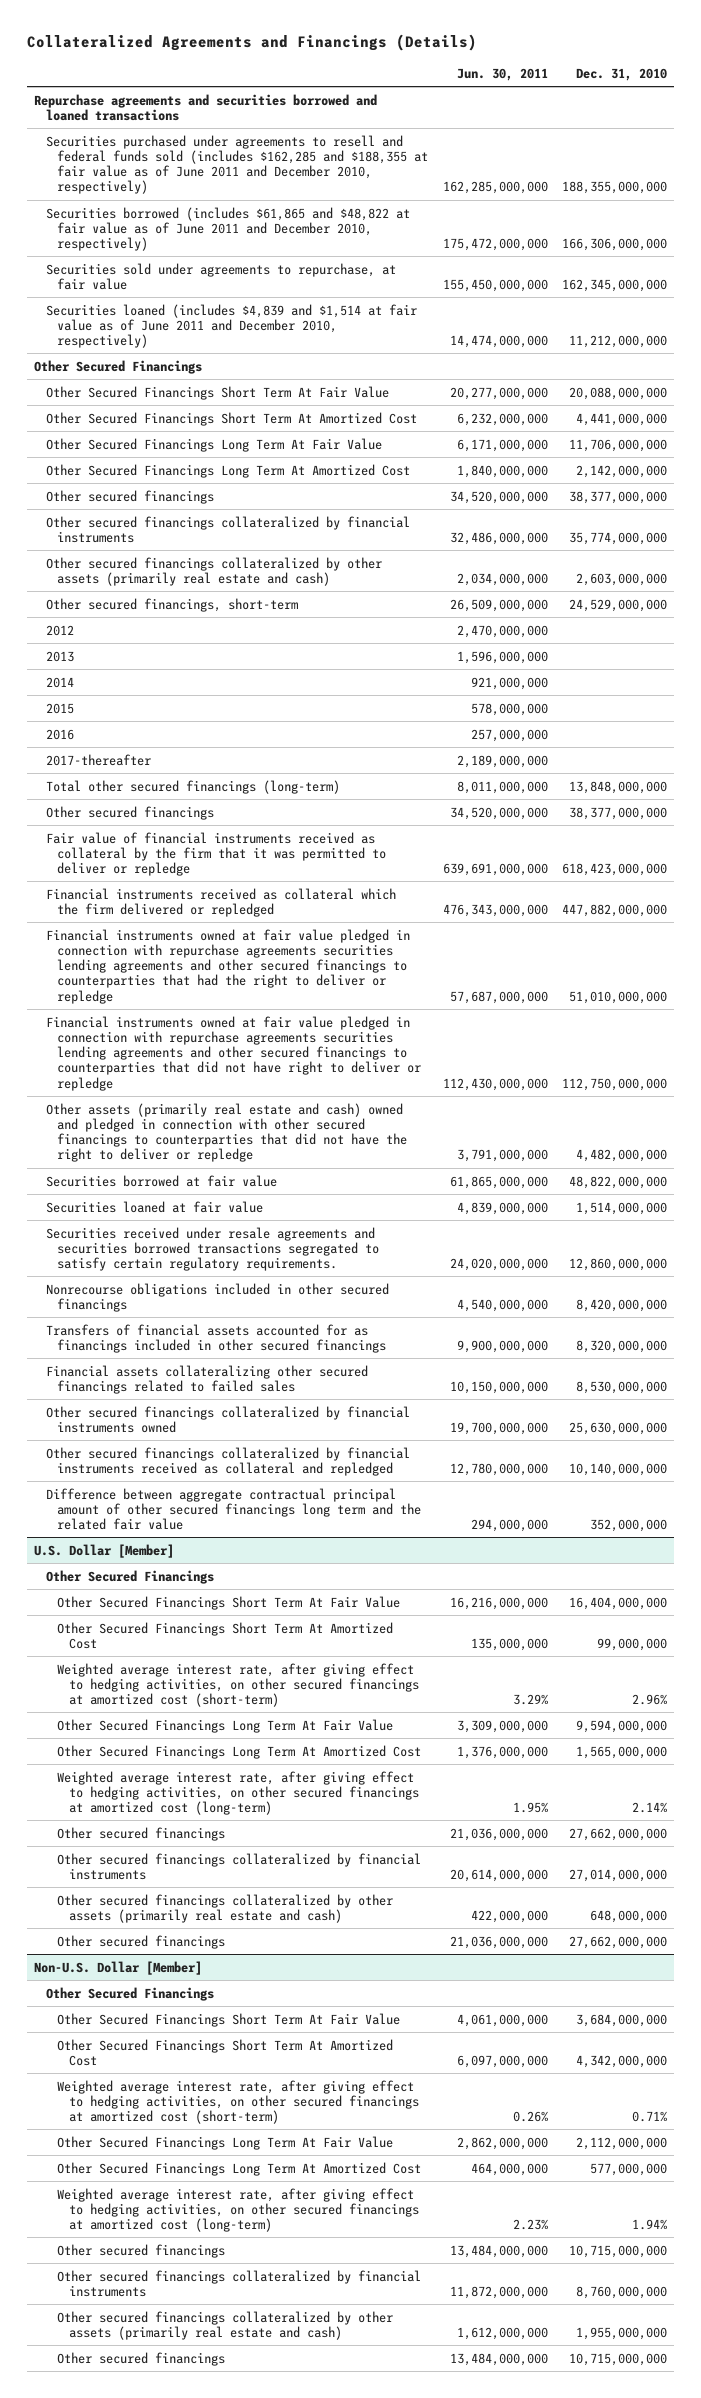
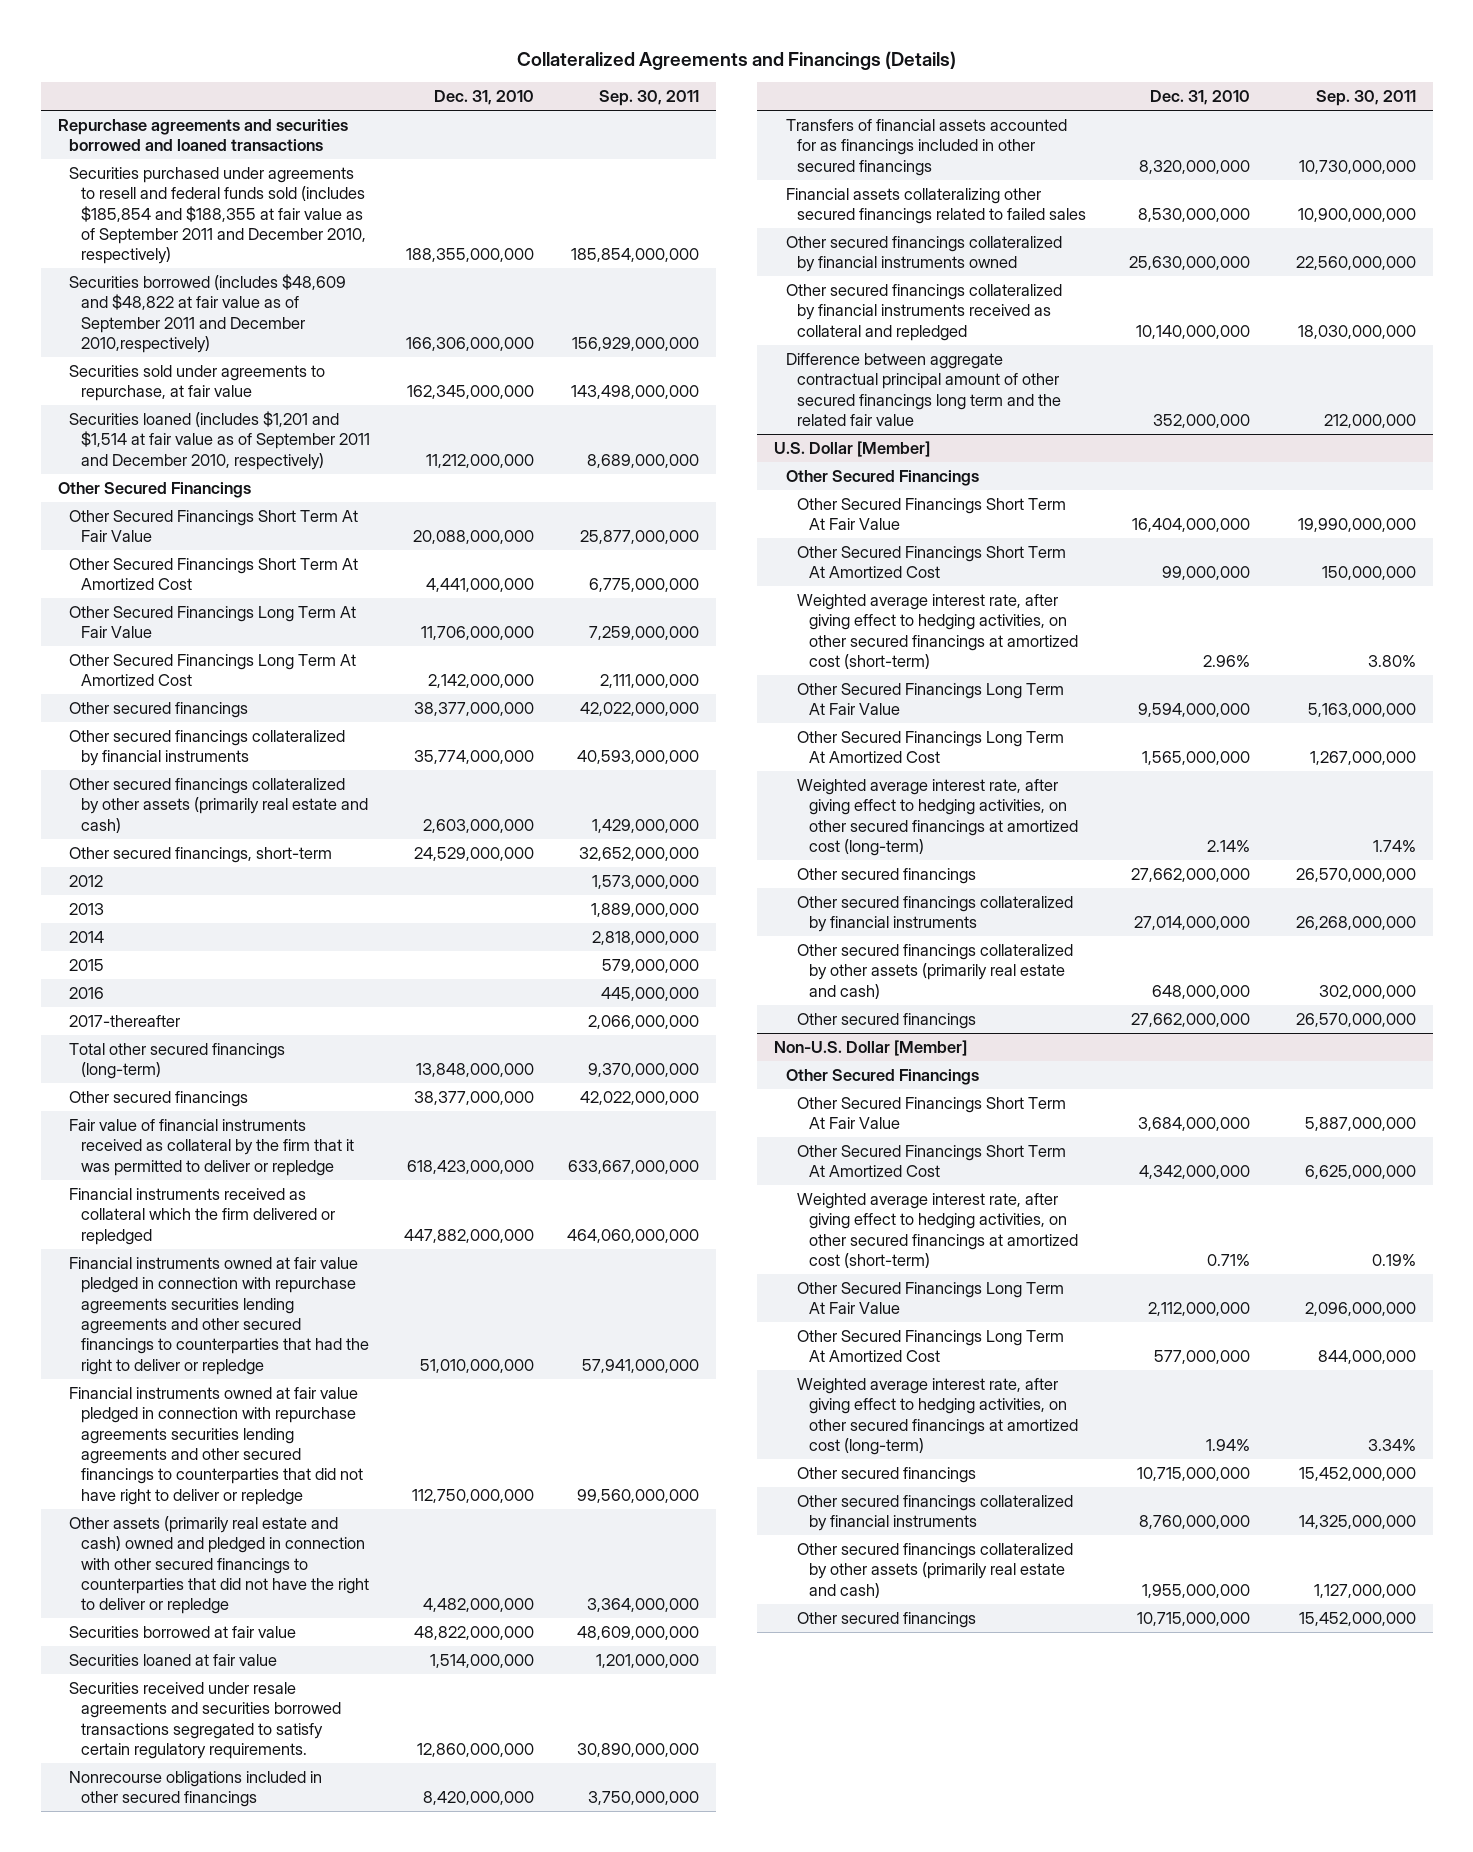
[456,67,548,81] Jun. 30, 2011 -> none
none -> [599,90,700,107] Sep. 30, 2011
[45,134,429,195] Securities purchased under agreements to resell and federal funds sold (includes $162,285 and $188,355 at fair value as of June 2011 and December 2010, respectively) -> [69,166,366,265] Securities purchased under agreements to resell and federal funds sold (includes $185,854 and $188,355 at fair value as of September 2011 and December 2010, respectively)
[45,206,410,252] Securities borrowed (includes $61,865 and $48,822 at fair value as of June 2011 and December 2010, respectively) -> [69,273,347,354] Securities borrowed (includes $48,609 and $48,822 at fair value as of September 2011 and December 2010,respectively)
[45,303,417,349] Securities loaned (includes $4,839 and $1,514 at fair value as of June 2011 and December 2010, respectively) -> [69,410,370,470] Securities loaned (includes $1,201 and $1,514 at fair value as of September 2011 and December 2010, respectively)

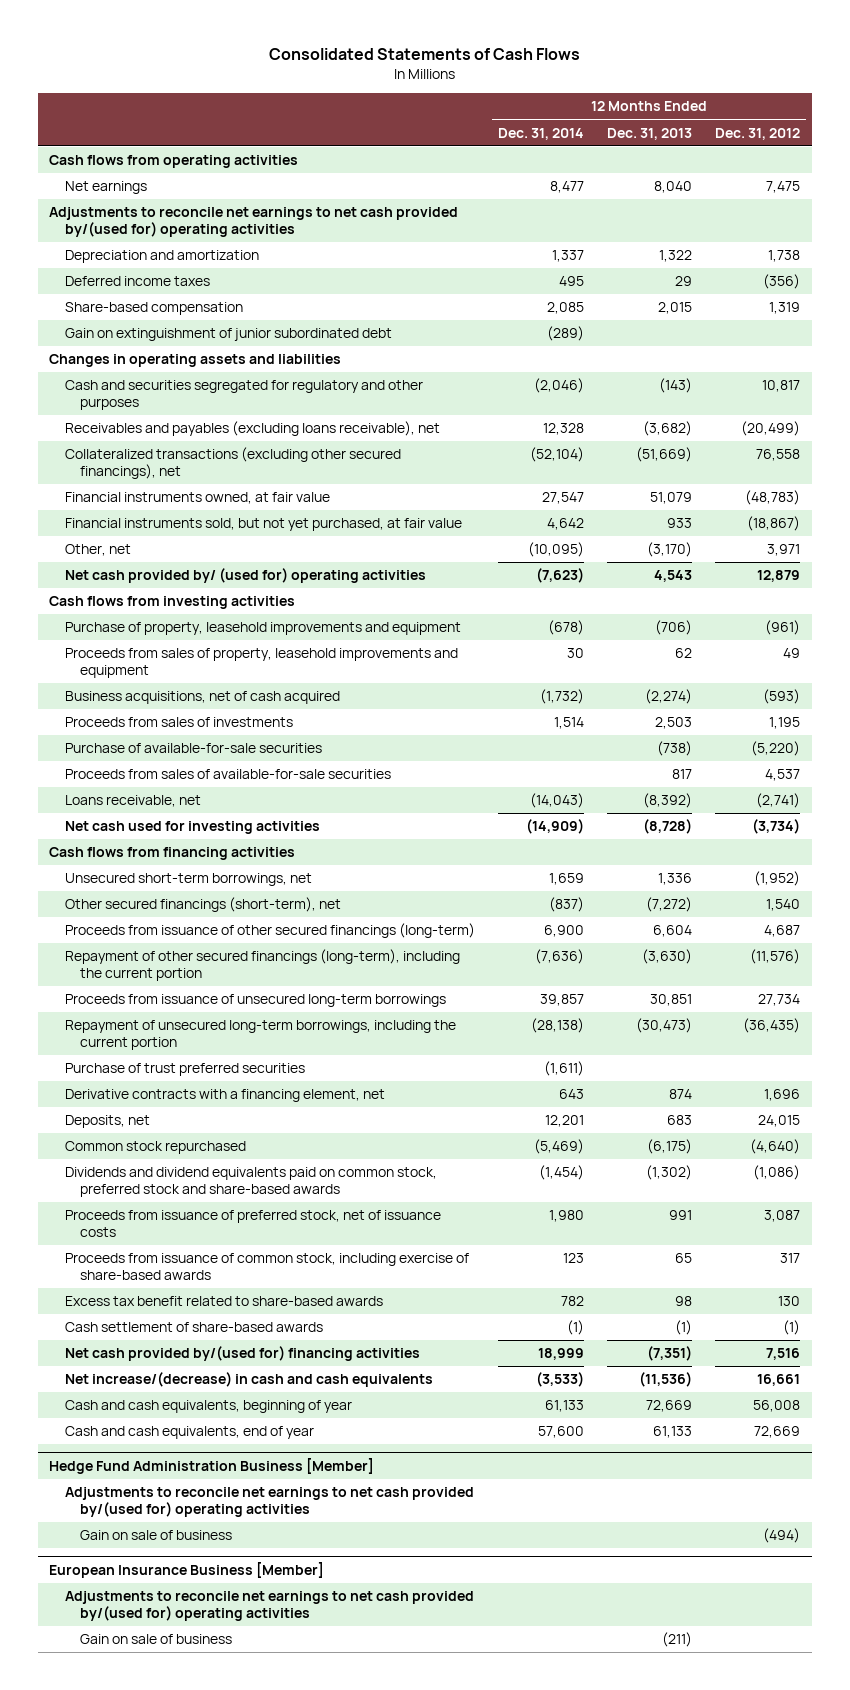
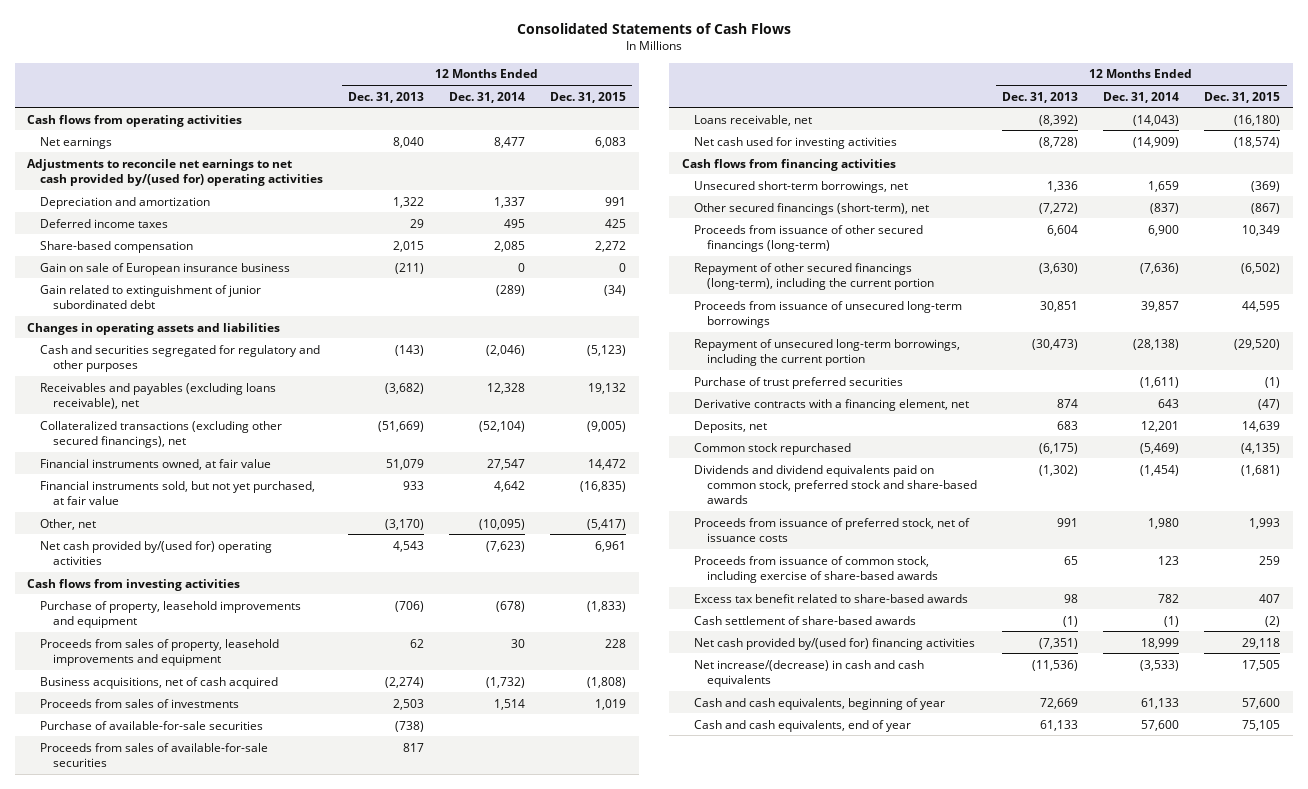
[715,127,801,140] Dec. 31, 2012 -> none
none -> [550,91,627,103] Dec. 31, 2015
none -> [39,262,290,275] Gain on sale of European insurance business
[64,328,392,342] Gain on extinguishment of junior subordinated debt -> [39,284,261,309] Gain related to extinguishment of junior subordinated debt
[64,568,426,584] Net cash provided by/ (used for) operating activities -> [39,540,272,565] Net cash provided by/(used for) operating activities
[49,1457,375,1474] Hedge Fund Administration Business [Member] -> none
[64,1487,474,1517] Adjustments to reconcile net earnings to net cash provided by/(used for) operating activities -> none
[79,1530,232,1541] Gain on sale of business -> none
[49,1561,325,1578] European Insurance Business [Member] -> none
[64,1591,474,1621] Adjustments to reconcile net earnings to net cash provided by/(used for) operating activities -> none
[79,1634,232,1645] Gain on sale of business -> none

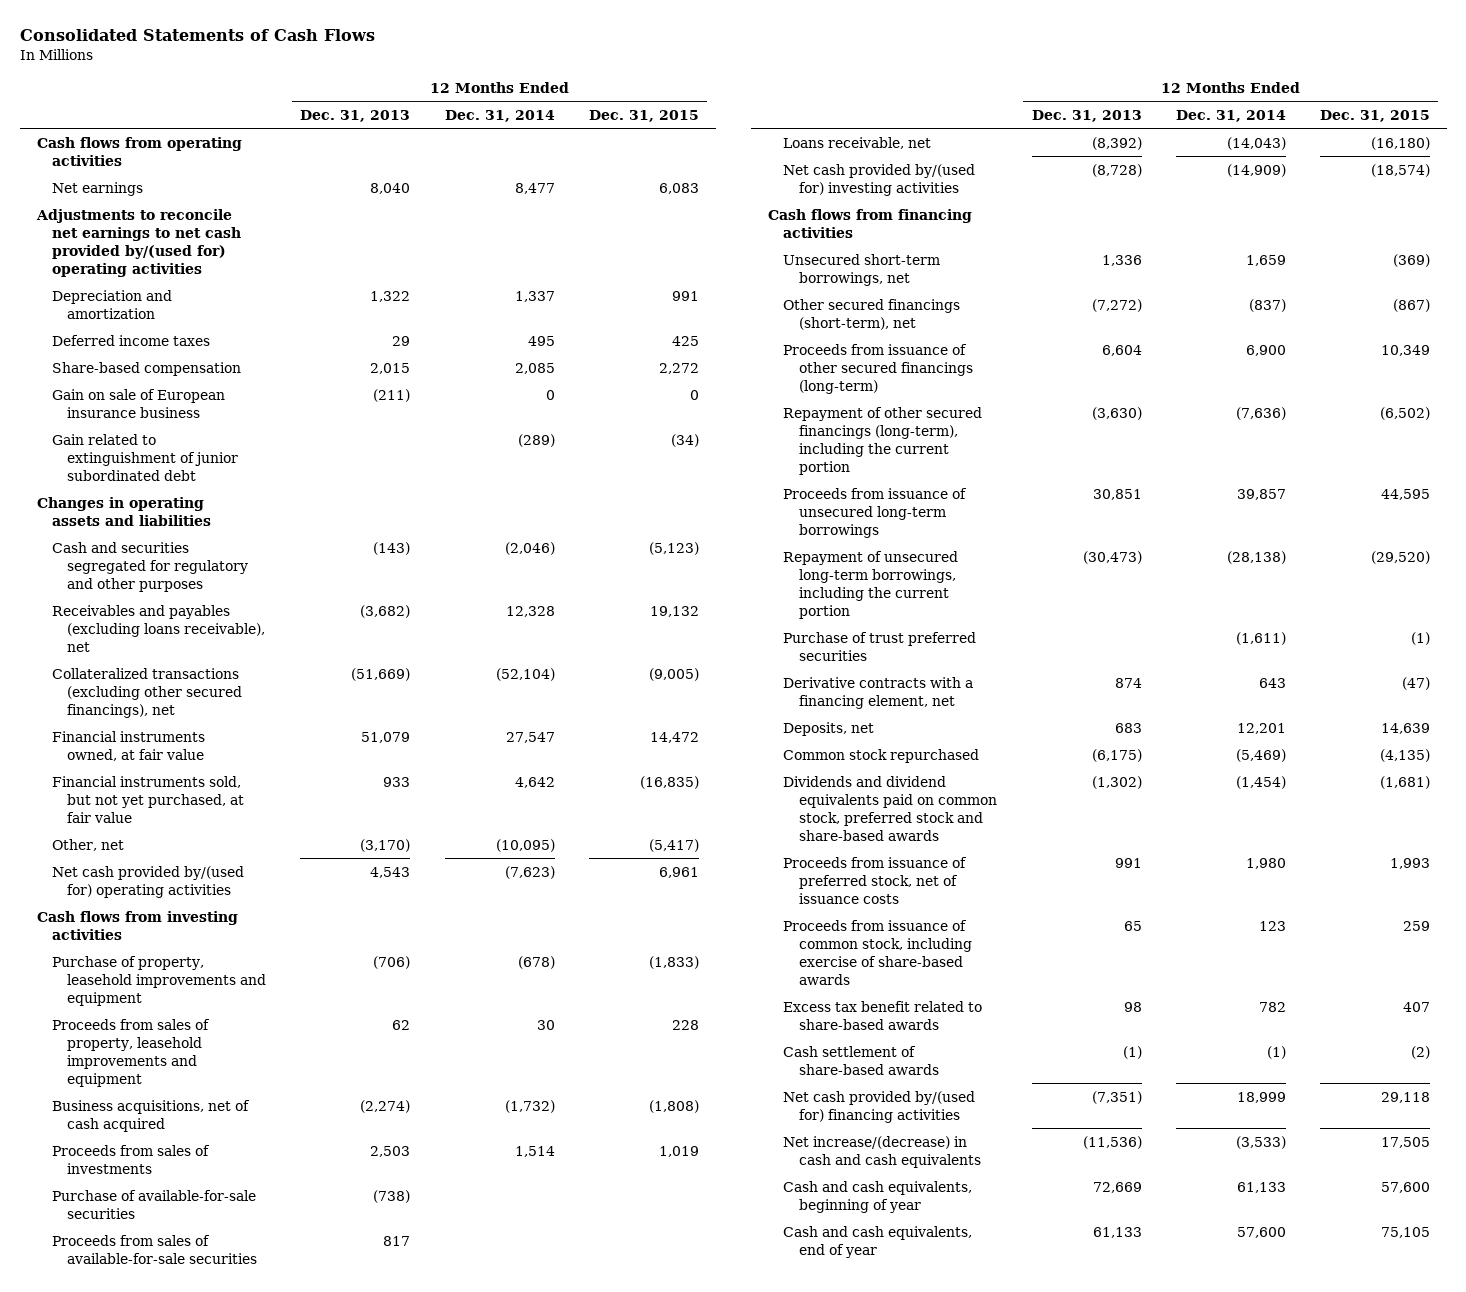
[694,136,898,149] Net cash used for investing activities -> [783,163,976,196] Net cash provided by/(used for) investing activities

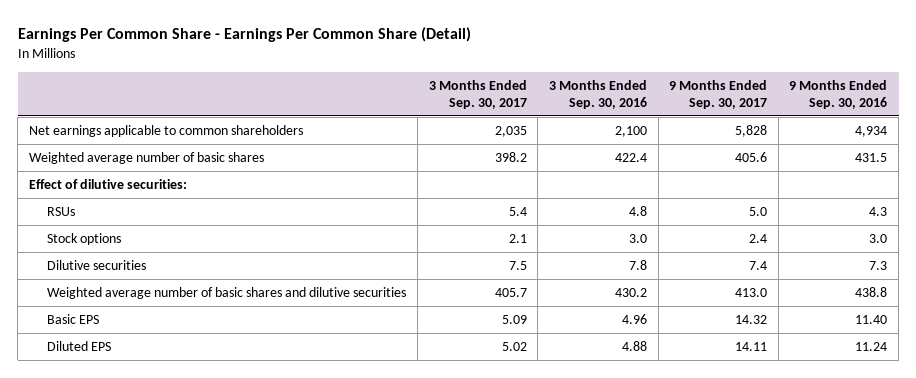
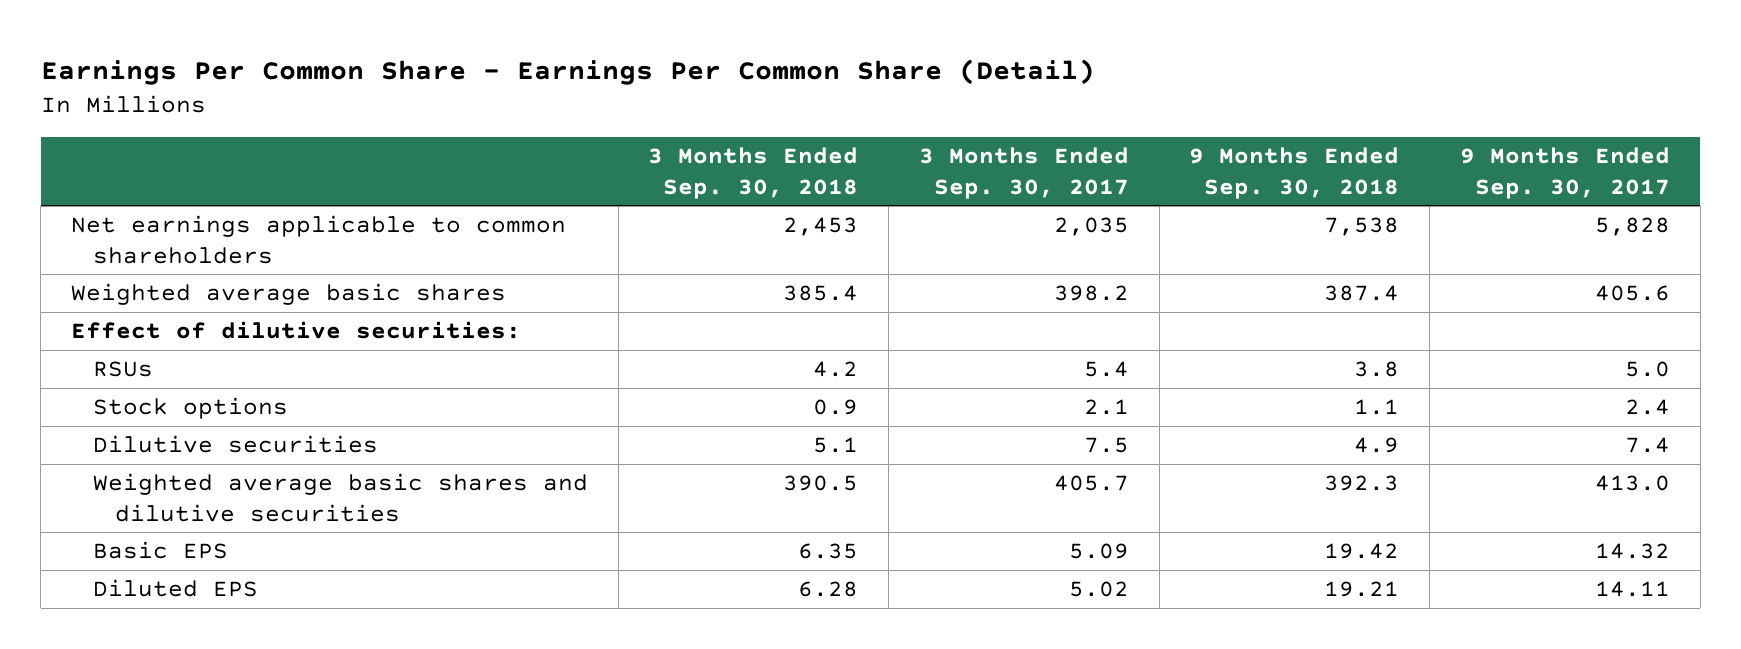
[548,79,647,109] 3 Months Ended Sep. 30, 2016 -> none
[789,79,888,109] 9 Months Ended Sep. 30, 2016 -> none
none -> [648,147,859,199] 3 Months Ended Sep. 30, 2018
none -> [1189,147,1400,199] 9 Months Ended Sep. 30, 2018
[28,151,264,164] Weighted average number of basic shares -> [71,283,507,306] Weighted average basic shares
[47,286,407,299] Weighted average number of basic shares and dilutive securities -> [92,473,588,522] Weighted average basic shares and dilutive securities

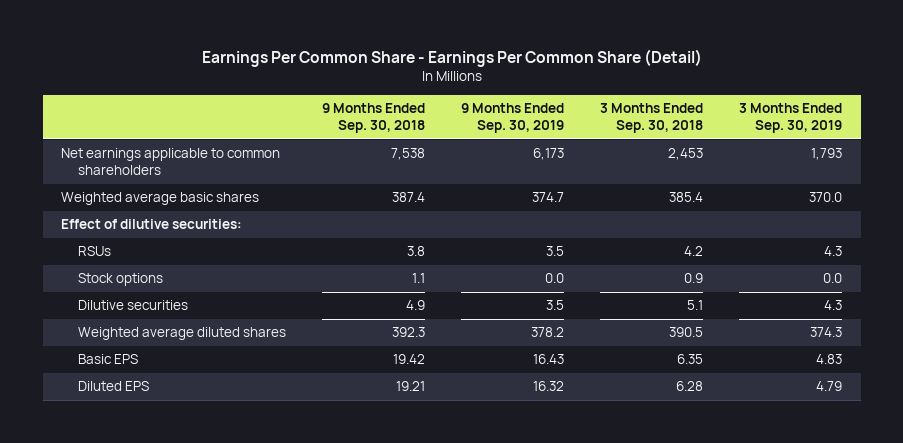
[918,147,1129,199] 3 Months Ended Sep. 30, 2017 -> none
[1460,147,1671,199] 9 Months Ended Sep. 30, 2017 -> none
none -> [461,103,565,133] 9 Months Ended Sep. 30, 2019
none -> [739,103,843,133] 3 Months Ended Sep. 30, 2019
[92,473,588,522] Weighted average basic shares and dilutive securities -> [77,327,286,341] Weighted average diluted shares

